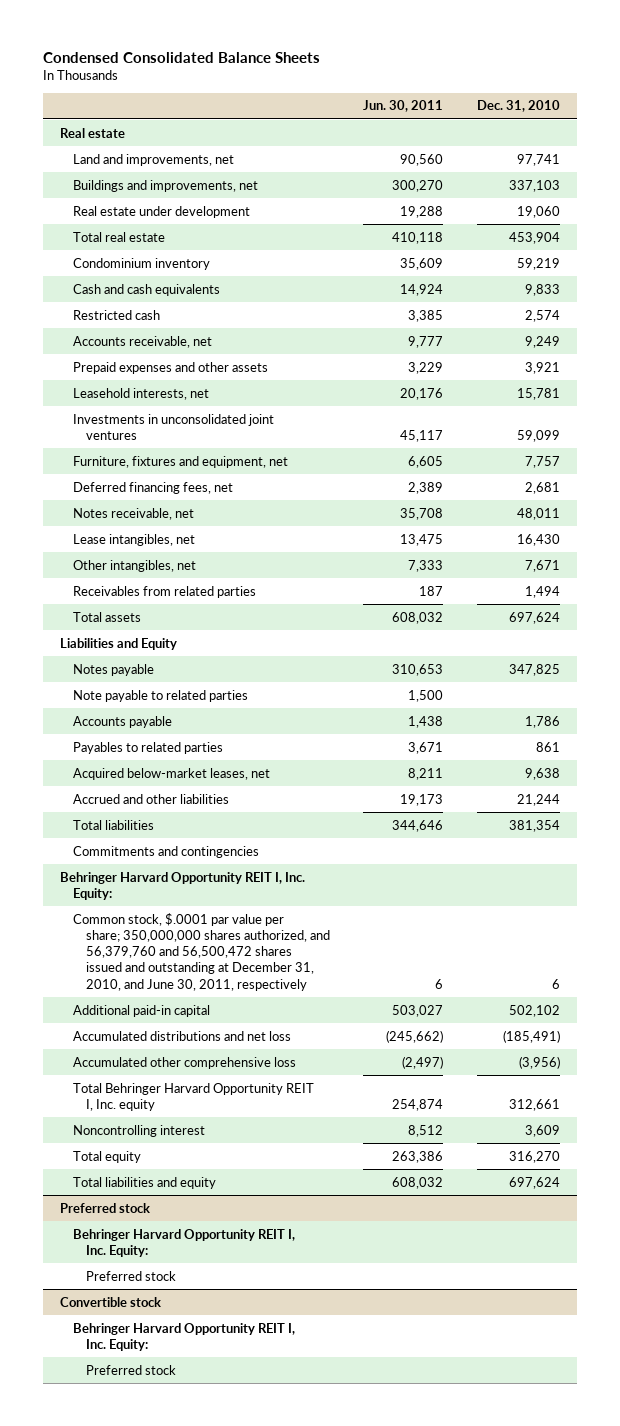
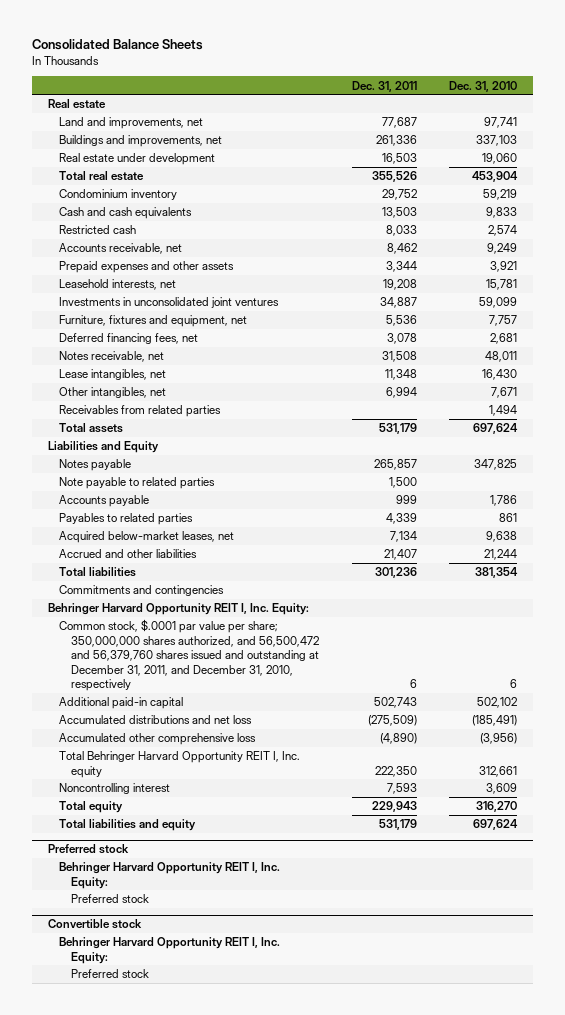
[43,52,321,64] Condensed Consolidated Balance Sheets -> [31,39,203,51] Consolidated Balance Sheets
[363,100,444,113] Jun. 30, 2011 -> none
none -> [351,80,417,92] Dec. 31, 2011
[73,912,330,991] Common stock, $.0001 par value per share; 350,000,000 shares authorized, and 56,379,760 and 56,500,472 shares issued and outstanding at December 31, 2010, and June 30, 2011, respectively -> [59,619,320,692] Common stock, $.0001 par value per share; 350,000,000 shares authorized, and 56,500,472 and 56,379,760 shares issued and outstanding at December 31, 2011, and December 31, 2010, respectively

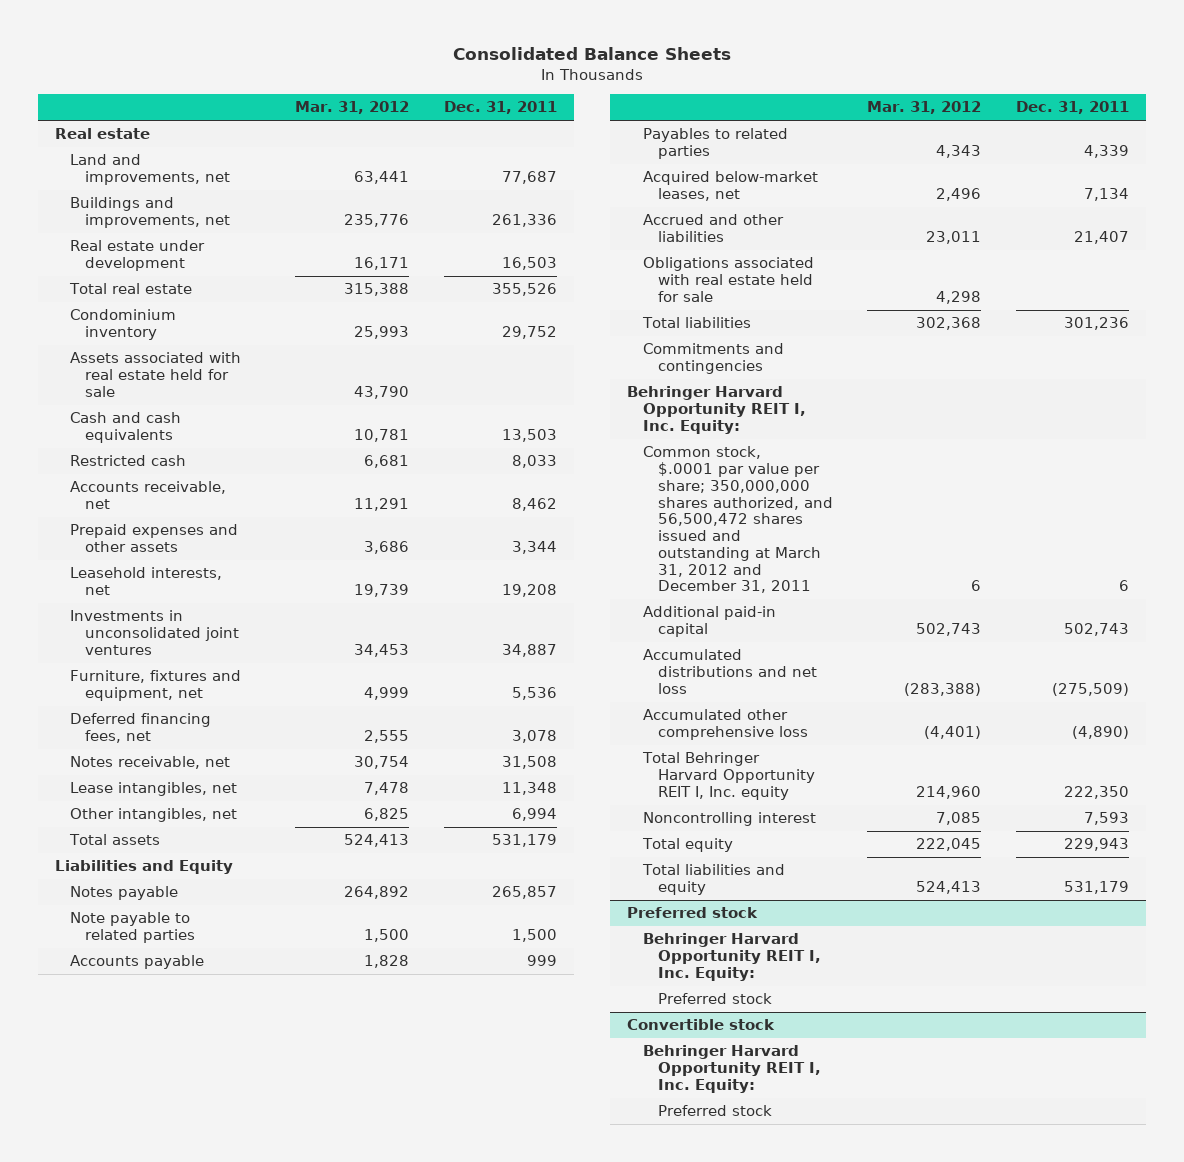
[449,80,518,92] Dec. 31, 2010 -> none
none -> [295,101,410,115] Mar. 31, 2012
none -> [70,352,242,397] Assets associated with real estate held for sale
[59,405,222,418] Receivables from related parties -> none
none -> [642,257,814,302] Obligations associated with real estate held for sale
[59,619,320,692] Common stock, $.0001 par value per share; 350,000,000 shares authorized, and 56,500,472 and 56,379,760 shares issued and outstanding at December 31, 2011, and December 31, 2010, respectively -> [642,446,833,594] Common stock, $.0001 par value per share; 350,000,000 shares authorized, and 56,500,472 shares issued and outstanding at March 31, 2012 and December 31, 2011

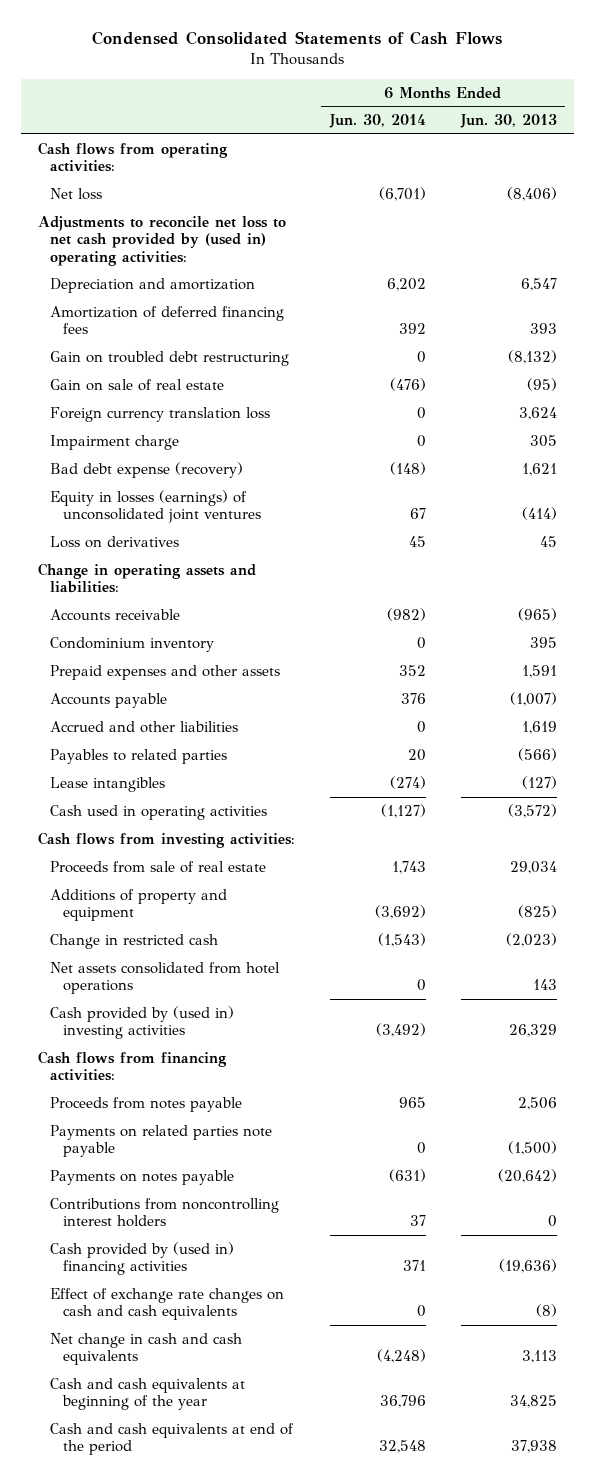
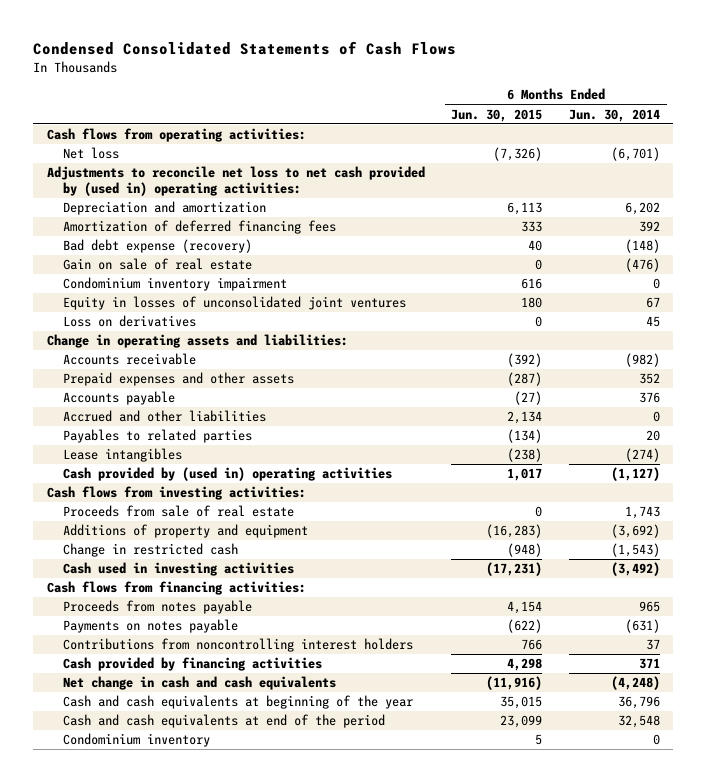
[459,114,557,129] Jun. 30, 2013 -> none
none -> [451,108,543,122] Jun. 30, 2015
[50,350,290,366] Gain on troubled debt restructuring -> none
[50,406,271,422] Foreign currency translation loss -> none
[50,434,180,450] Impairment charge -> none
[50,378,225,391] Gain on sale of real estate -> [63,258,253,271] Gain on sale of real estate
none -> [63,277,288,292] Condominium inventory impairment
[50,489,261,524] Equity in losses (earnings) of unconsolidated joint ventures -> [63,296,407,311] Equity in losses of unconsolidated joint ventures
[50,804,268,820] Cash used in operating activities -> [63,467,393,482] Cash provided by (used in) operating activities
[50,961,281,995] Net assets consolidated from hotel operations -> none
[50,1005,235,1040] Cash provided by (used in) investing activities -> [63,562,295,577] Cash used in investing activities
[50,1124,273,1158] Payments on related parties note payable -> none
[50,1287,285,1321] Effect of exchange rate changes on cash and cash equivalents -> none
[50,1241,235,1276] Cash provided by (used in) financing activities -> [63,657,323,672] Cash provided by financing activities
[50,636,215,652] Condominium inventory -> [63,733,211,748] Condominium inventory

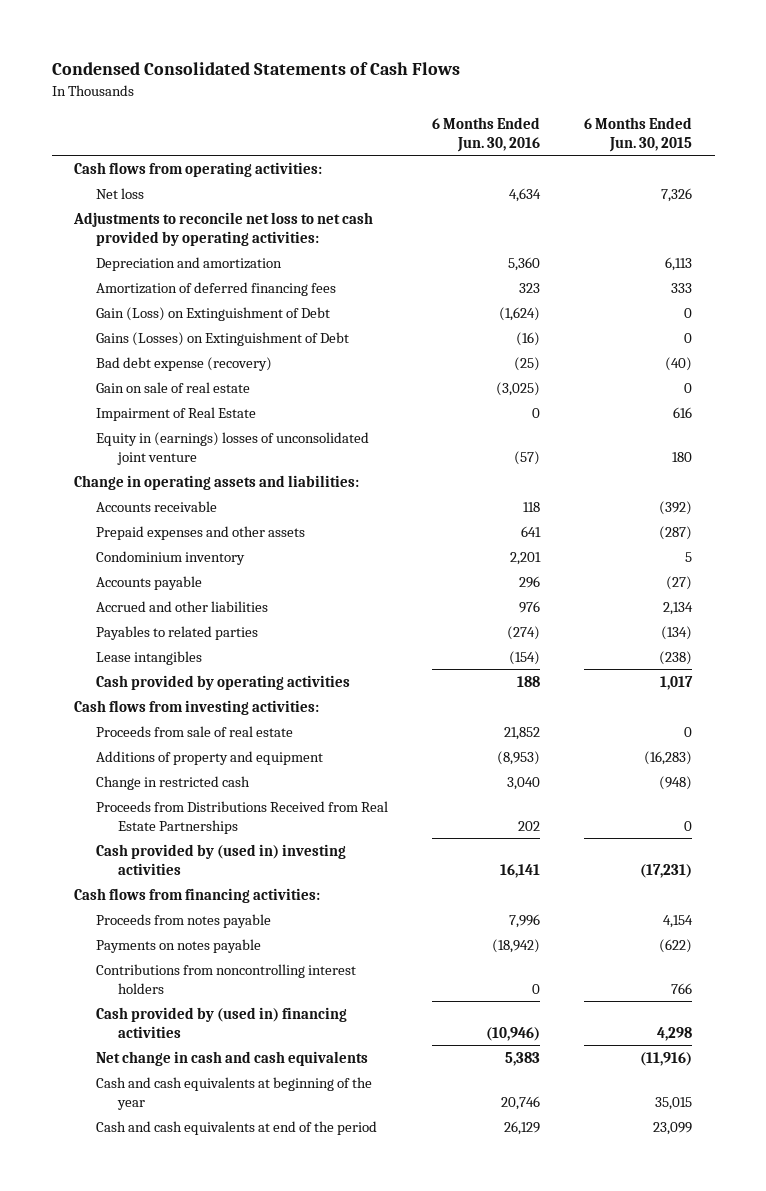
[569,108,661,122] Jun. 30, 2014 -> none
none -> [432,116,541,152] 6 Months Ended Jun. 30, 2016
[493,147,543,162] (7,326) -> [661,187,693,202] 7,326
[46,166,425,197] Adjustments to reconcile net loss to net cash provided by (used in) operating activities: -> [72,211,373,246] Adjustments to reconcile net loss to net cash provided by operating activities:
none -> [95,306,330,321] Gain (Loss) on Extinguishment of Debt
none -> [95,331,349,346] Gains (Losses) on Extinguishment of Debt
[528,240,543,252] 40 -> [665,356,693,371] (40)
[63,315,197,328] Loss on derivatives -> none
[63,277,288,292] Condominium inventory impairment -> [95,406,256,421] Impairment of Real Estate
[63,296,407,311] Equity in losses of unconsolidated joint ventures -> [95,431,369,465] Equity in (earnings) losses of unconsolidated joint venture
[63,733,211,748] Condominium inventory -> [95,550,245,565] Condominium inventory
[63,467,393,482] Cash provided by (used in) operating activities -> [95,674,350,690] Cash provided by operating activities
none -> [95,800,388,834] Proceeds from Distributions Received from Real Estate Partnerships
[63,562,295,577] Cash used in investing activities -> [95,843,346,875] Cash provided by (used in) investing activities
[63,657,323,672] Cash provided by financing activities -> [95,1006,347,1038] Cash provided by (used in) financing activities

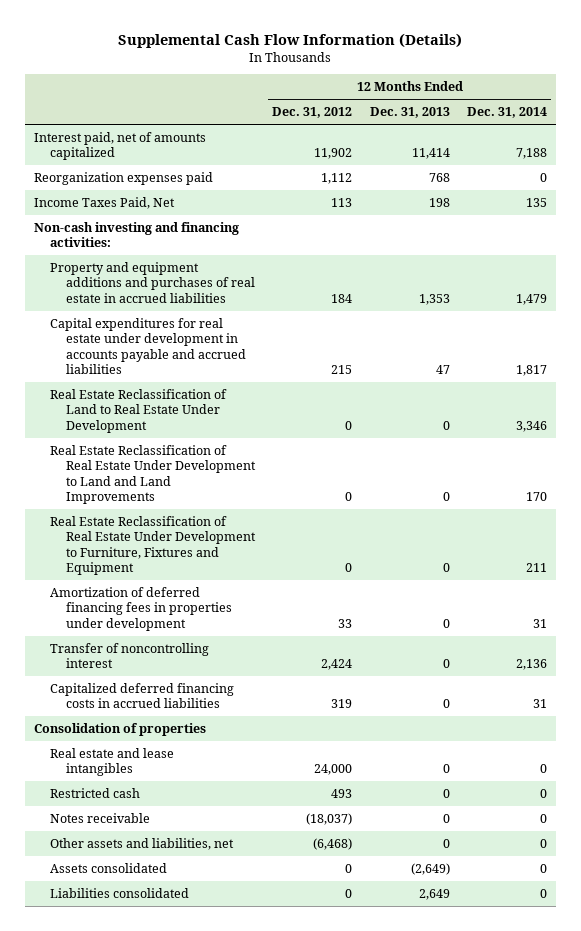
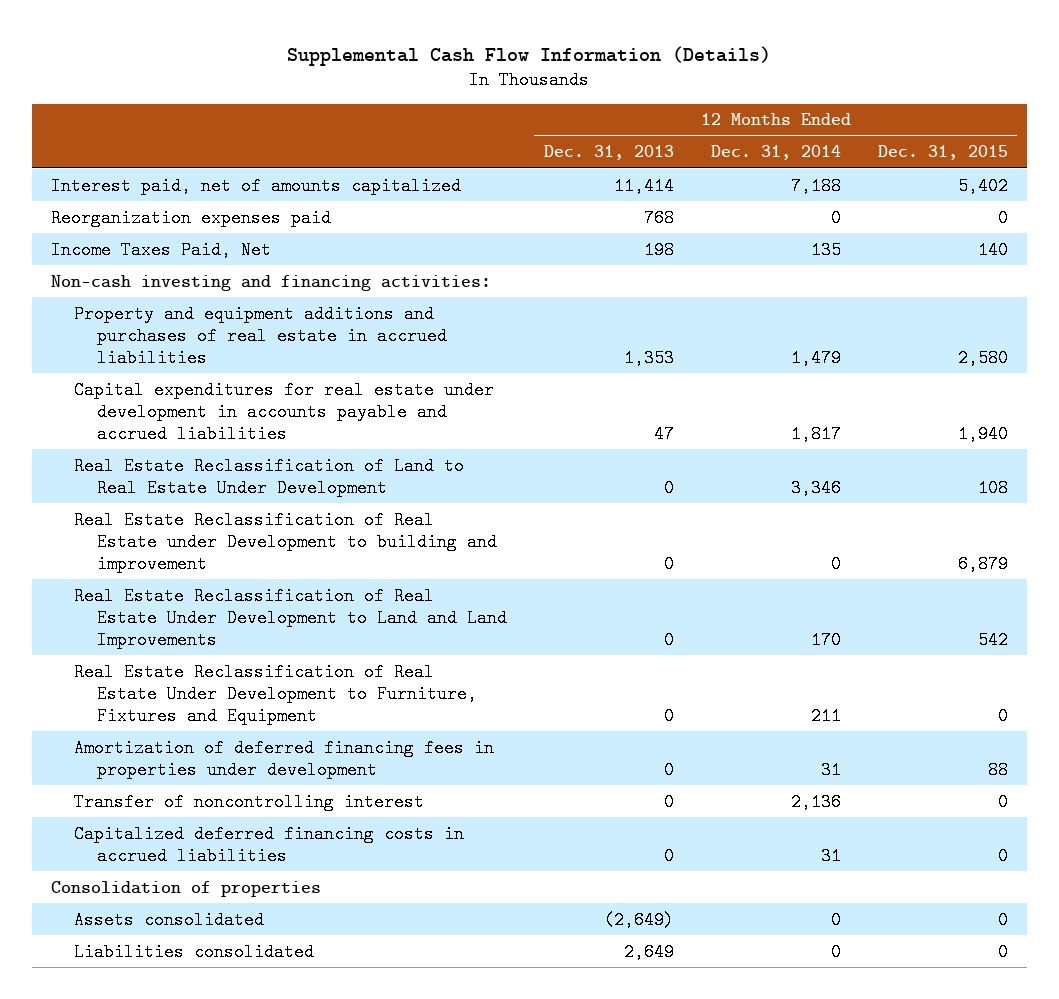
[272,107,353,119] Dec. 31, 2012 -> none
none -> [877,145,1008,161] Dec. 31, 2015
none -> [73,510,497,573] Real Estate Reclassification of Real Estate under Development to building and improvement
[49,748,174,777] Real estate and lease intangibles -> none
[49,788,140,799] Restricted cash -> none
[49,813,150,824] Notes receivable -> none
[49,838,234,851] Other assets and liabilities, net -> none

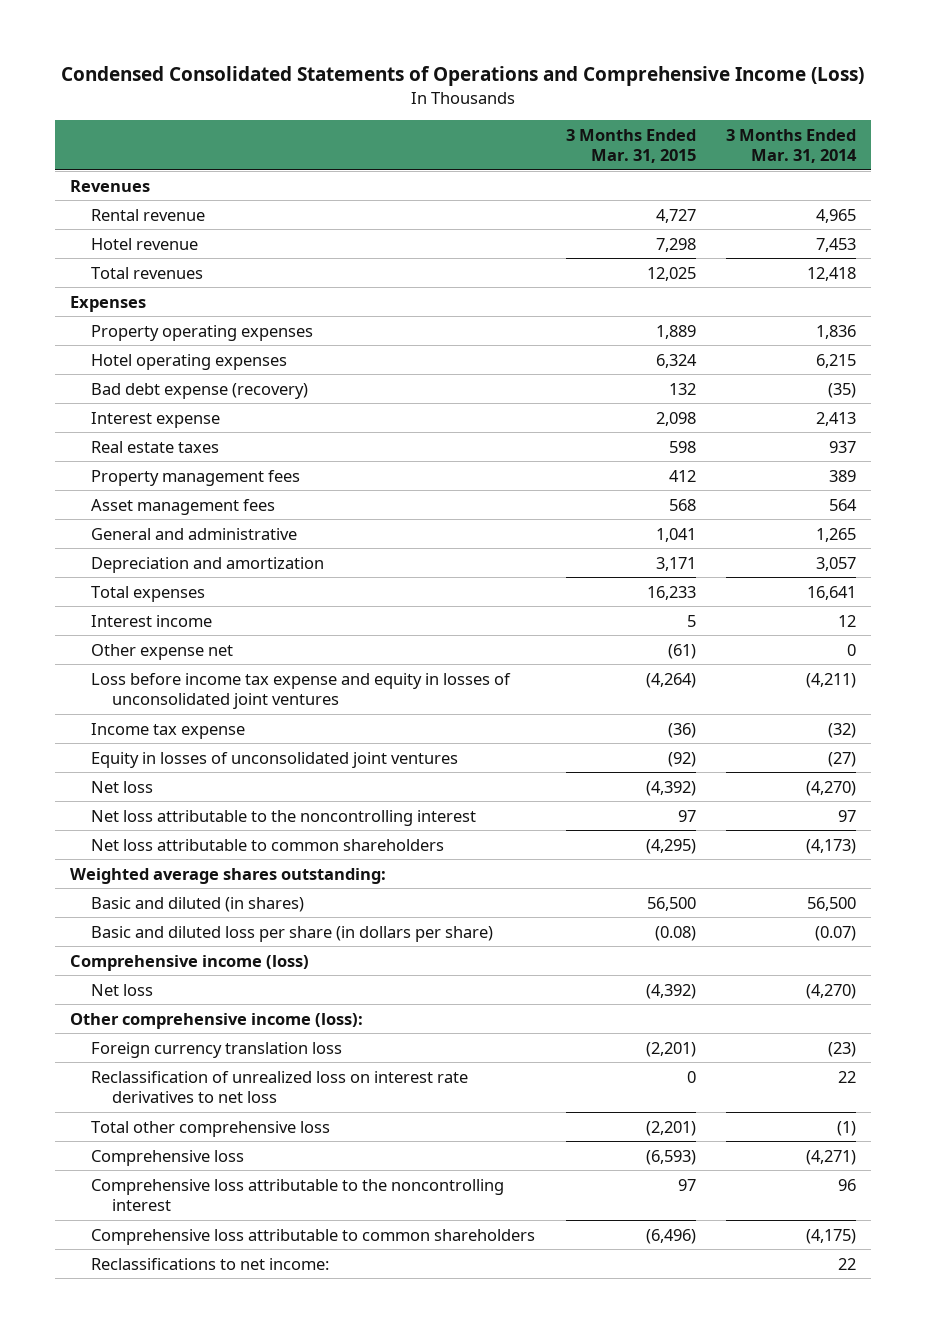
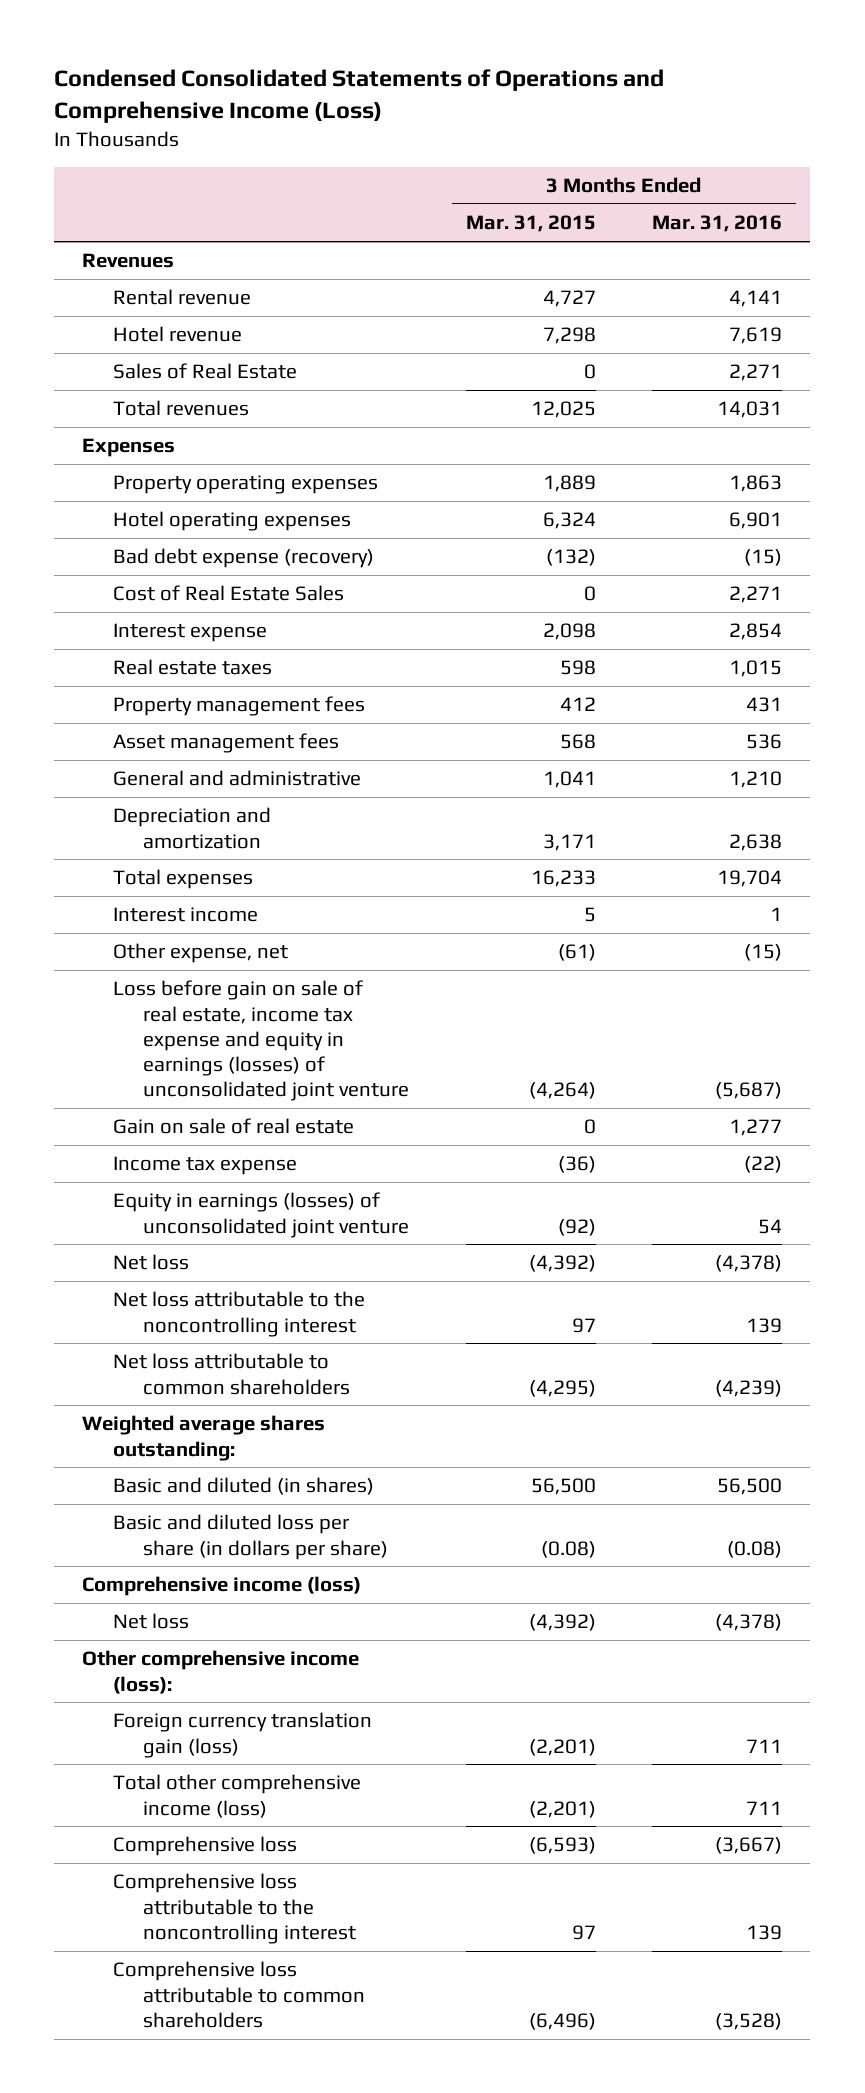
[726,128,858,164] 3 Months Ended Mar. 31, 2014 -> none
none -> [652,215,783,233] Mar. 31, 2016
none -> [112,363,297,380] Sales of Real Estate
[668,382,696,395] 132 -> [545,549,596,567] (132)
none -> [112,585,344,602] Cost of Real Estate Sales
[91,643,234,660] Other expense net -> [112,943,288,964] Other expense, net
[91,672,512,710] Loss before income tax expense and equity in losses of unconsolidated joint ventures -> [112,980,410,1102] Loss before gain on sale of real estate, income tax expense and equity in earnings (losses) of unconsolidated joint venture
none -> [112,1118,354,1135] Gain on sale of real estate
[91,751,459,768] Equity in losses of unconsolidated joint ventures -> [112,1192,410,1238] Equity in earnings (losses) of unconsolidated joint venture
[91,1070,469,1104] Reclassification of unrealized loss on interest rate derivatives to net loss -> none
[91,1041,343,1058] Foreign currency translation loss -> [112,1712,372,1758] Foreign currency translation gain (loss)
[91,1120,331,1137] Total other comprehensive loss -> [112,1774,361,1818] Total other comprehensive income (loss)
[91,1257,330,1270] Reclassifications to net income: -> none

